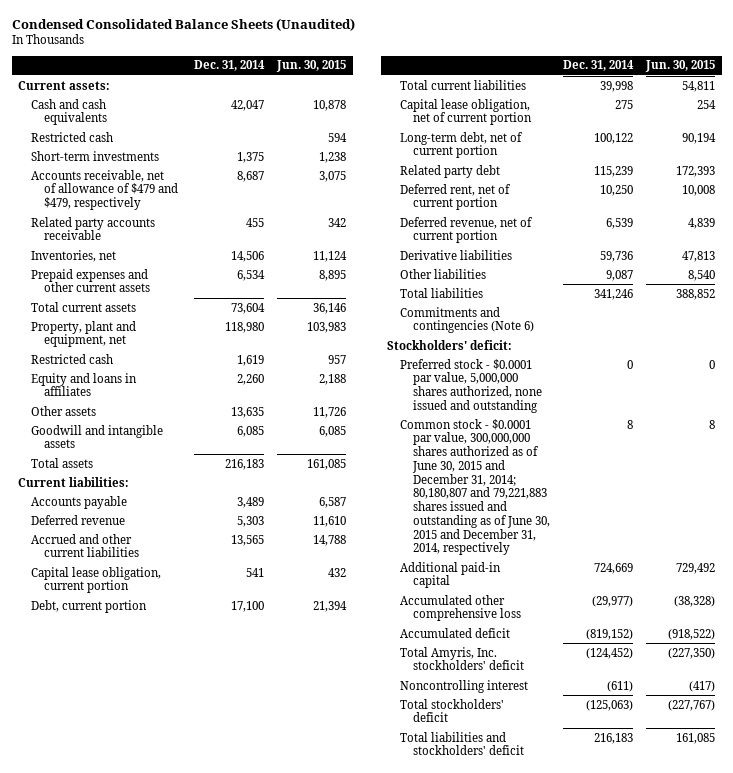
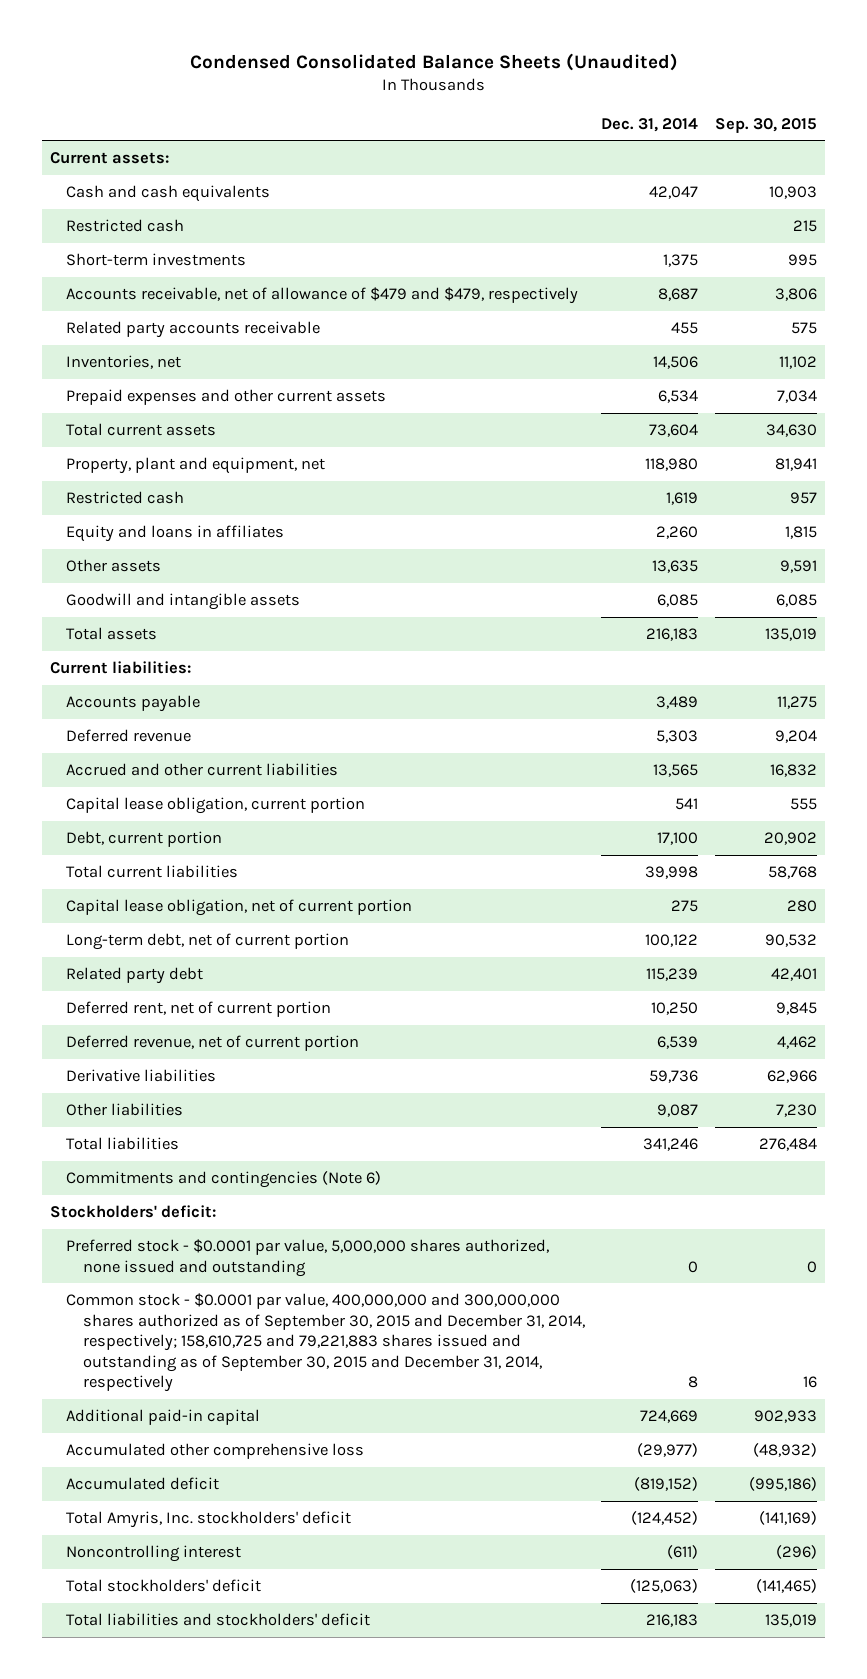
[276,60,347,73] Jun. 30, 2015 -> none
none -> [714,117,817,133] Sep. 30, 2015
[399,418,550,556] Common stock - $0.0001 par value, 300,000,000 shares authorized as of June 30, 2015 and December 31, 2014; 80,180,807 and 79,221,883 shares issued and outstanding as of June 30, 2015 and December 31, 2014, respectively -> [66,1293,585,1393] Common stock - $0.0001 par value, 400,000,000 and 300,000,000 shares authorized as of September 30, 2015 and December 31, 2014, respectively; 158,610,725 and 79,221,883 shares issued and outstanding as of September 30, 2015 and December 31, 2014, respectively

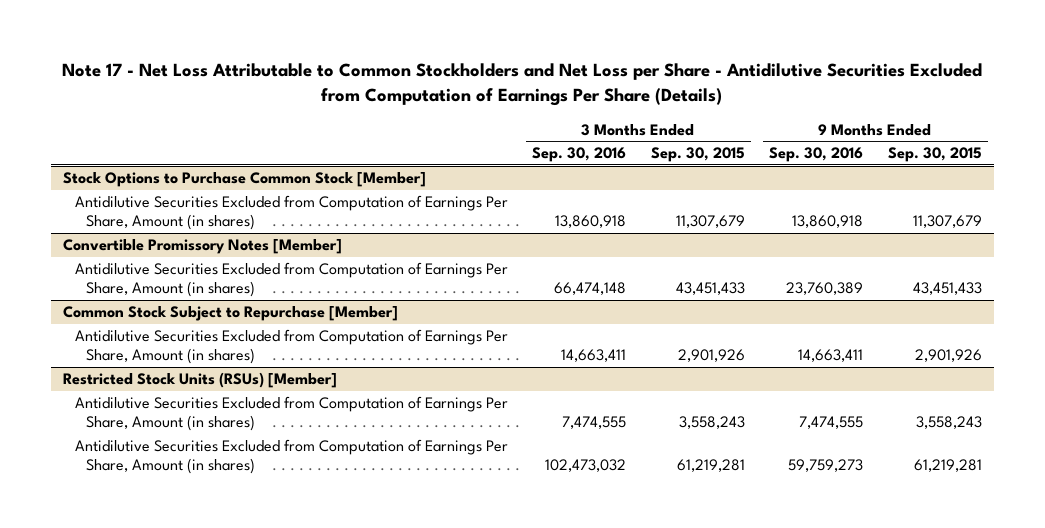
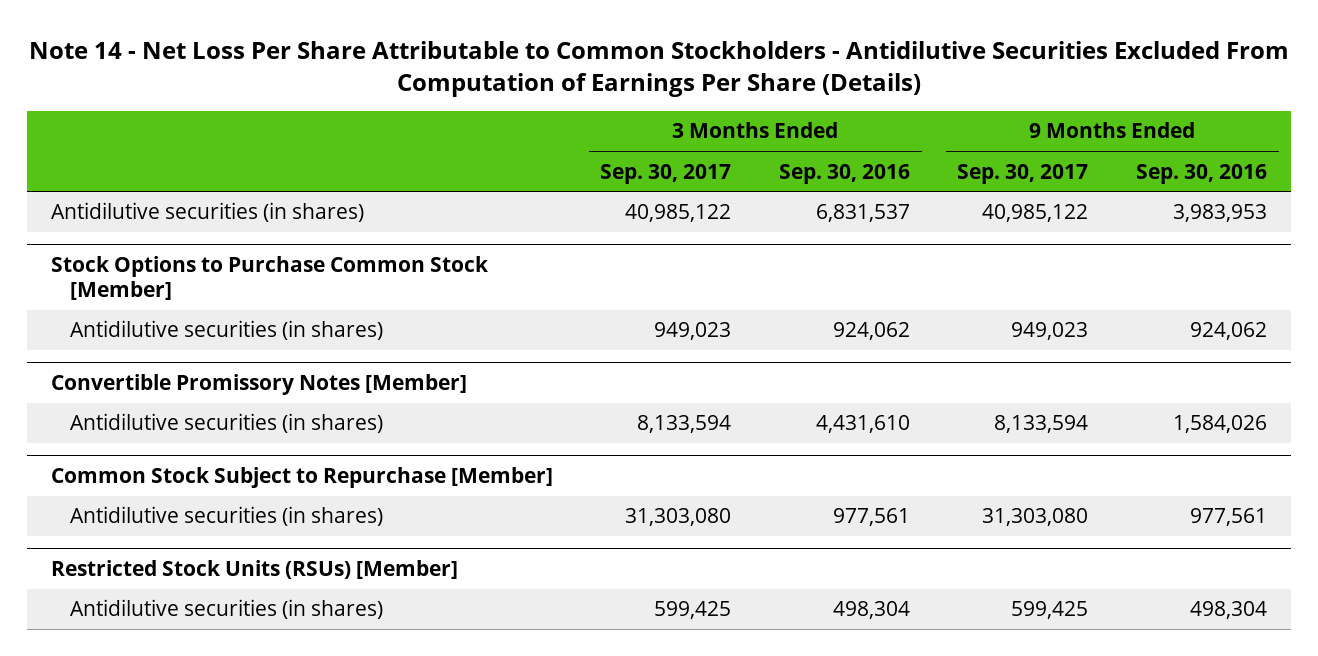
[62,63,983,107] Note 17 - Net Loss Attributable to Common Stockholders and Net Loss per Share - Antidilutive Securities Excluded from Computation of Earnings Per Share (Details) -> [28,40,1289,97] Note 14 - Net Loss Per Share Attributable to Common Stockholders - Antidilutive Securities Excluded From Computation of Earnings Per Share (Details)
[650,147,745,163] Sep. 30, 2015 -> none
[887,147,982,163] Sep. 30, 2015 -> none
none -> [600,163,732,184] Sep. 30, 2017
none -> [957,163,1089,184] Sep. 30, 2017
none -> [50,202,364,223] Antidilutive securities (in shares)
[74,195,508,231] Antidilutive Securities Excluded from Computation of Earnings Per Share, Amount (in shares) -> [69,320,383,341] Antidilutive securities (in shares)
[555,215,627,229] 13,860,918 -> [832,322,910,341] 924,062
[792,215,864,229] 13,860,918 -> [1190,322,1268,341] 924,062
[74,262,508,298] Antidilutive Securities Excluded from Computation of Earnings Per Share, Amount (in shares) -> [69,413,383,434] Antidilutive securities (in shares)
[554,282,627,296] 66,474,148 -> [815,415,910,434] 4,431,610
[786,282,864,296] 23,760,389 -> [1173,415,1268,434] 1,584,026
[74,329,508,365] Antidilutive Securities Excluded from Computation of Earnings Per Share, Amount (in shares) -> [69,506,383,527] Antidilutive securities (in shares)
[561,349,627,363] 14,663,411 -> [832,508,910,527] 977,561
[798,349,864,363] 14,663,411 -> [1190,508,1268,527] 977,561
[74,439,508,475] Antidilutive Securities Excluded from Computation of Earnings Per Share, Amount (in shares) -> none
[74,396,508,432] Antidilutive Securities Excluded from Computation of Earnings Per Share, Amount (in shares) -> [69,599,383,620] Antidilutive securities (in shares)
[562,416,627,430] 7,474,555 -> [832,601,910,620] 498,304
[799,416,864,430] 7,474,555 -> [1190,601,1268,620] 498,304

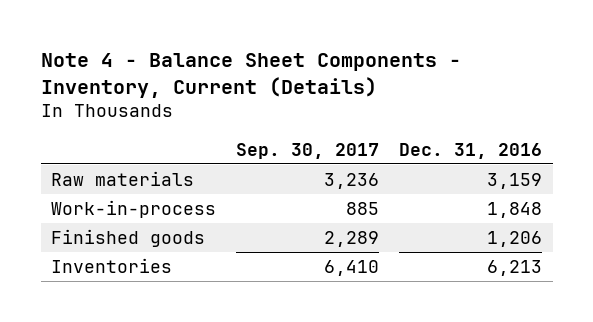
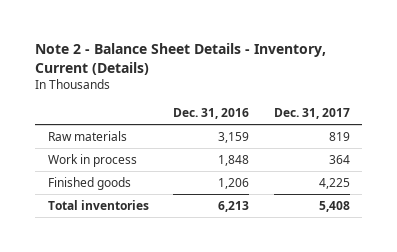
[40,53,461,99] Note 4 - Balance Sheet Components - Inventory, Current (Details) -> [35,42,327,75] Note 2 - Balance Sheet Details - Inventory, Current (Details)
[236,142,380,159] Sep. 30, 2017 -> none
none -> [273,107,350,119] Dec. 31, 2017
[50,199,216,218] Work-in-process -> [47,154,137,168] Work in process
[50,257,172,273] Inventories -> [47,200,149,211] Total inventories

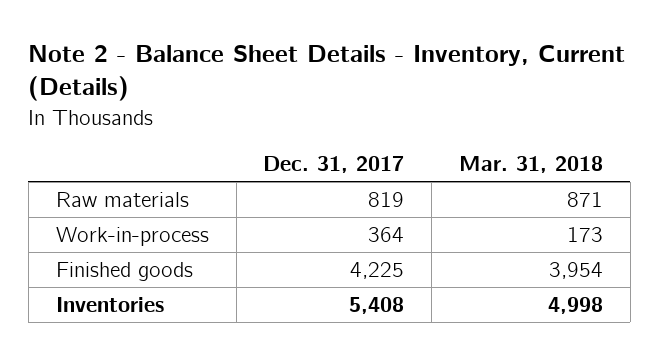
[173,107,250,119] Dec. 31, 2016 -> none
none -> [459,156,604,174] Mar. 31, 2018
[47,154,137,168] Work in process -> [55,226,209,246] Work-in-process
[47,200,149,211] Total inventories -> [55,296,164,312] Inventories

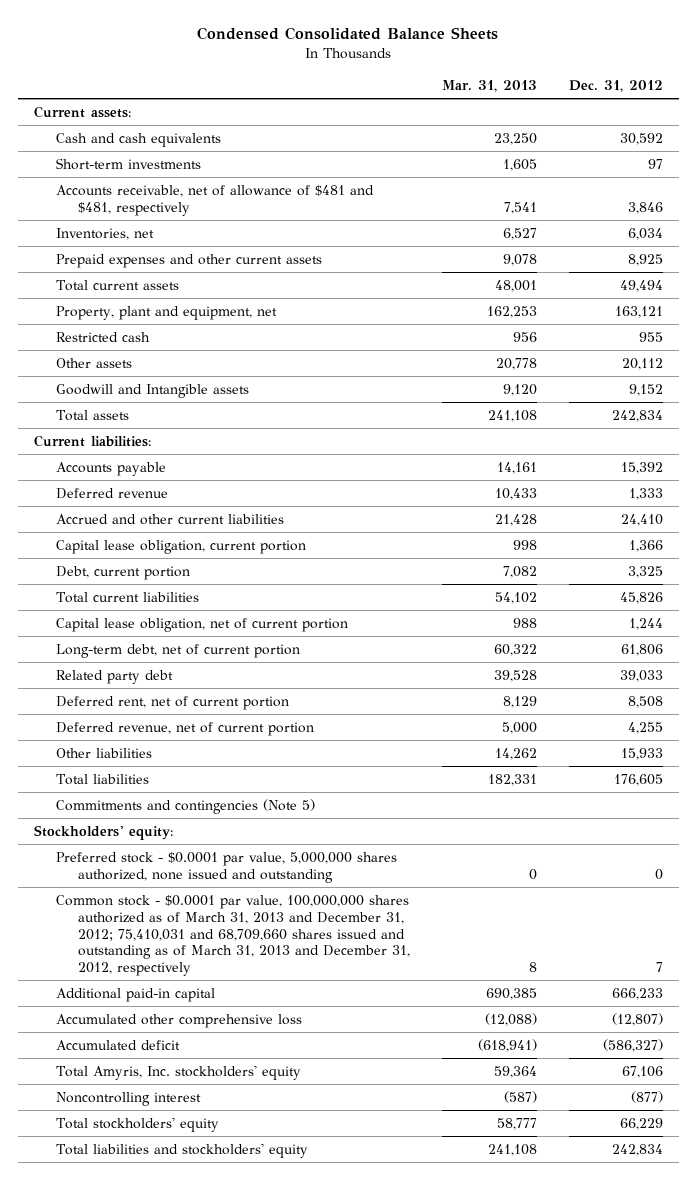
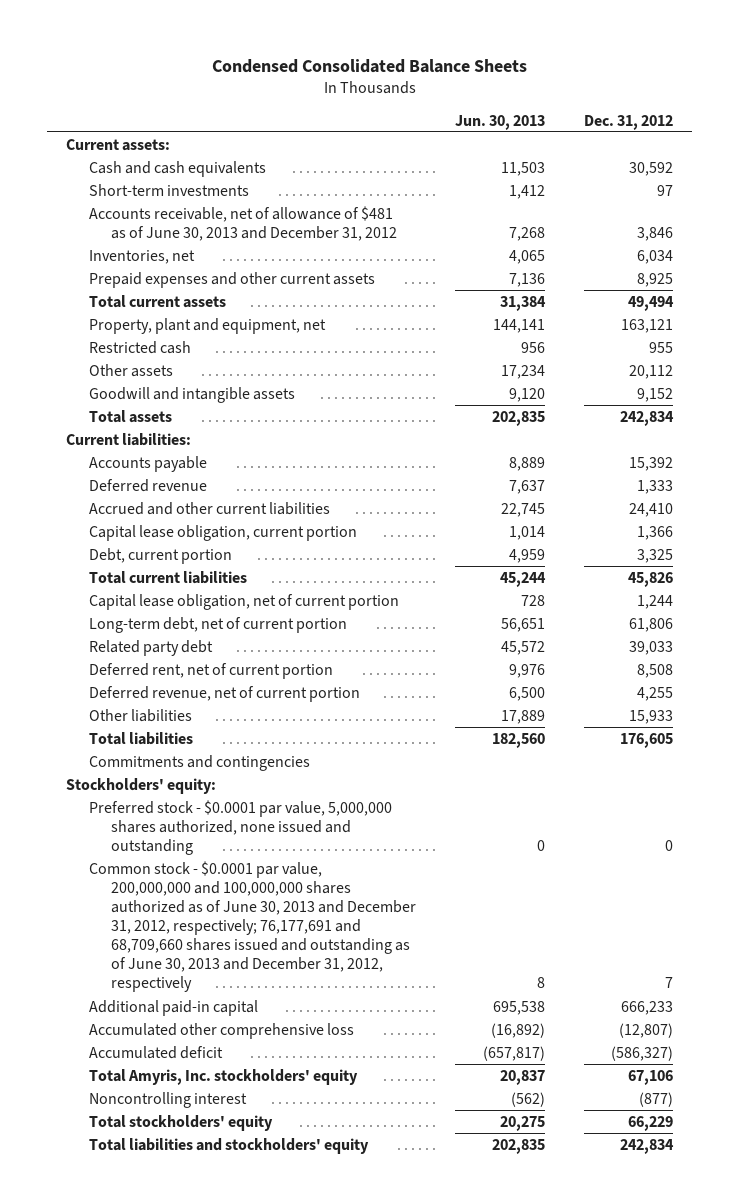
[441,80,537,93] Mar. 31, 2013 -> none
none -> [455,114,546,130] Jun. 30, 2013
[55,184,374,216] Accounts receivable, net of allowance of $481 and $481, respectively -> [88,205,398,241] Accounts receivable, net of allowance of $481 as of June 30, 2013 and December 31, 2012
[55,383,249,398] Goodwill and Intangible assets -> [88,386,295,403] Goodwill and intangible assets
[55,798,315,814] Commitments and contingencies (Note 5) -> [88,754,310,771] Commitments and contingencies
[55,894,410,977] Common stock - $0.0001 par value, 100,000,000 shares authorized as of March 31, 2013 and December 31, 2012; 75,410,031 and 68,709,660 shares issued and outstanding as of March 31, 2013 and December 31, 2012, respectively -> [88,860,417,993] Common stock - $0.0001 par value, 200,000,000 and 100,000,000 shares authorized as of June 30, 2013 and December 31, 2012, respectively; 76,177,691 and 68,709,660 shares issued and outstanding as of June 30, 2013 and December 31, 2012, respectively

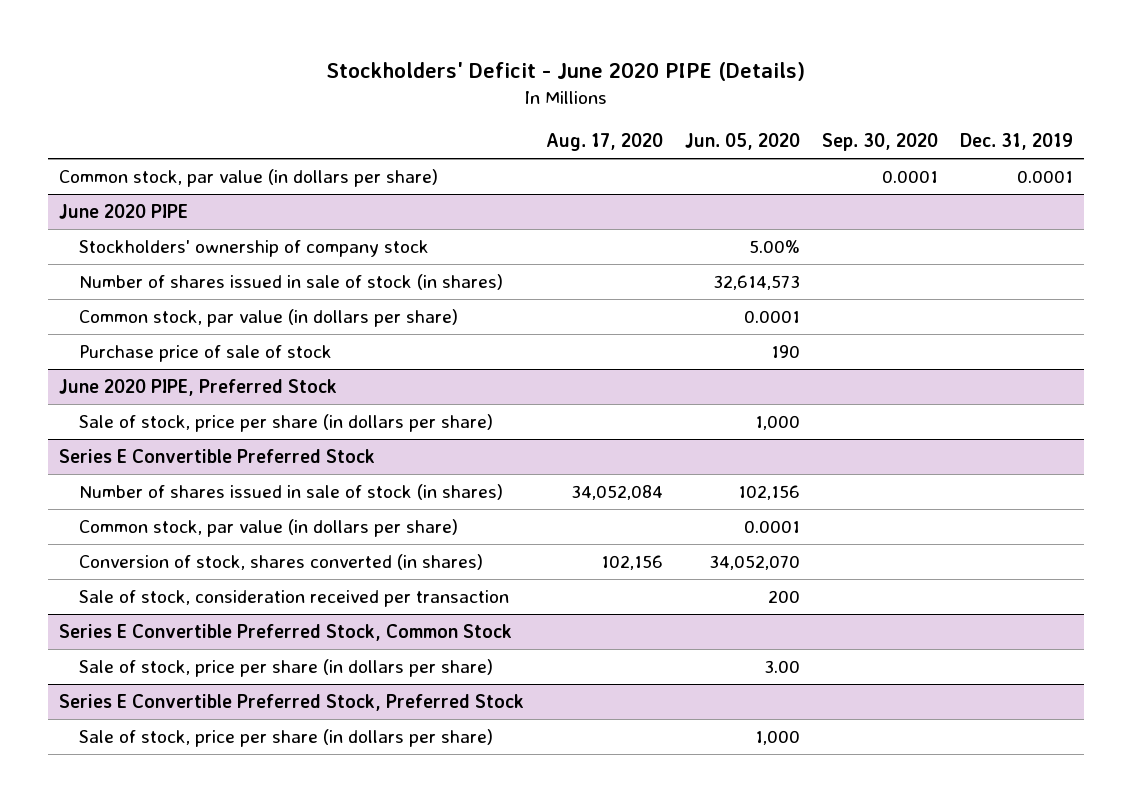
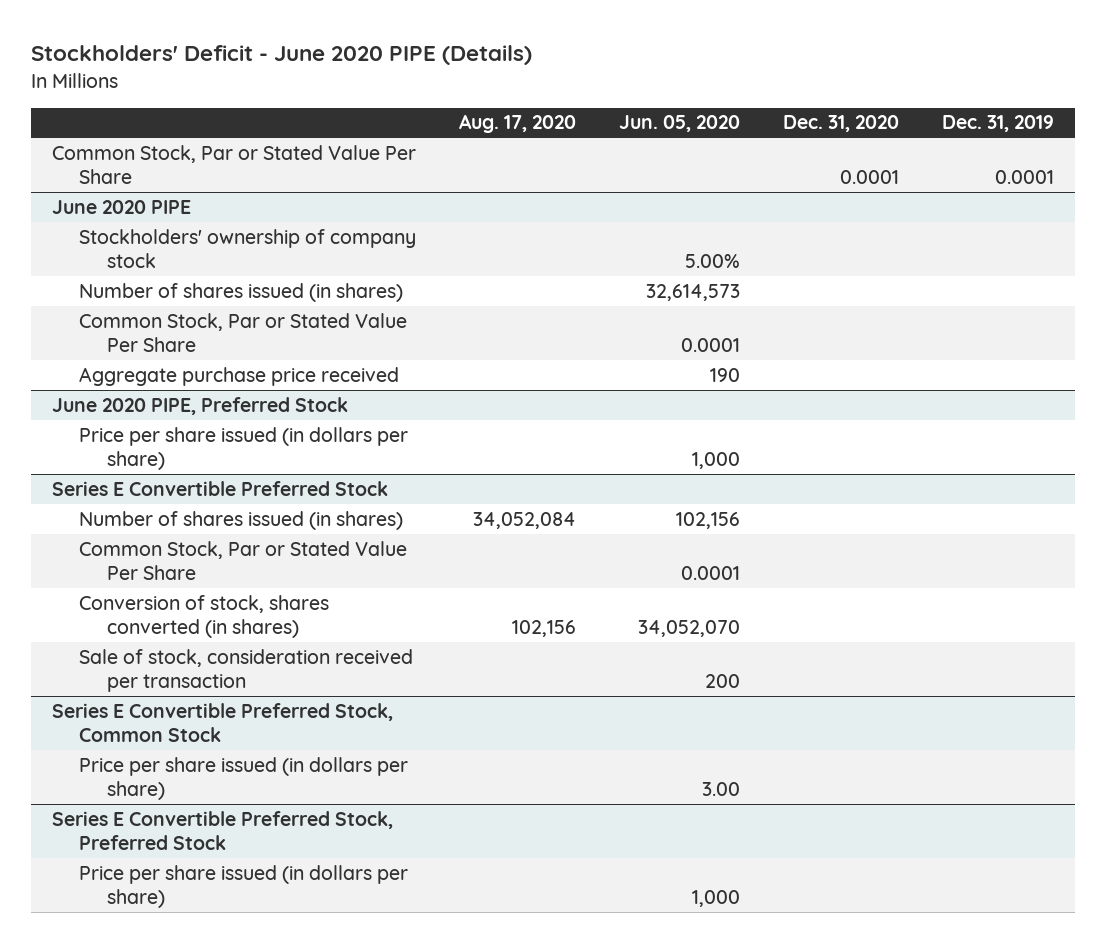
[821,133,938,152] Sep. 30, 2020 -> none
none -> [782,115,899,133] Dec. 31, 2020
[59,169,439,188] Common stock, par value (in dollars per share) -> [52,144,417,184] Common Stock, Par or Stated Value Per Share
[79,274,504,291] Number of shares issued in sale of stock (in shares) -> [79,282,404,302] Number of shares issued (in shares)
[79,309,459,328] Common stock, par value (in dollars per share) -> [79,312,408,352] Common Stock, Par or Stated Value Per Share
[79,345,333,363] Purchase price of sale of stock -> [79,366,400,386] Aggregate purchase price received
[79,414,494,433] Sale of stock, price per share (in dollars per share) -> [79,426,409,470] Price per share issued (in dollars per share)
[79,484,504,501] Number of shares issued in sale of stock (in shares) -> [79,510,404,530] Number of shares issued (in shares)
[79,519,459,538] Common stock, par value (in dollars per share) -> [79,540,408,580] Common Stock, Par or Stated Value Per Share
[79,659,494,678] Sale of stock, price per share (in dollars per share) -> [79,756,409,800] Price per share issued (in dollars per share)
[79,729,494,748] Sale of stock, price per share (in dollars per share) -> [79,864,409,908] Price per share issued (in dollars per share)

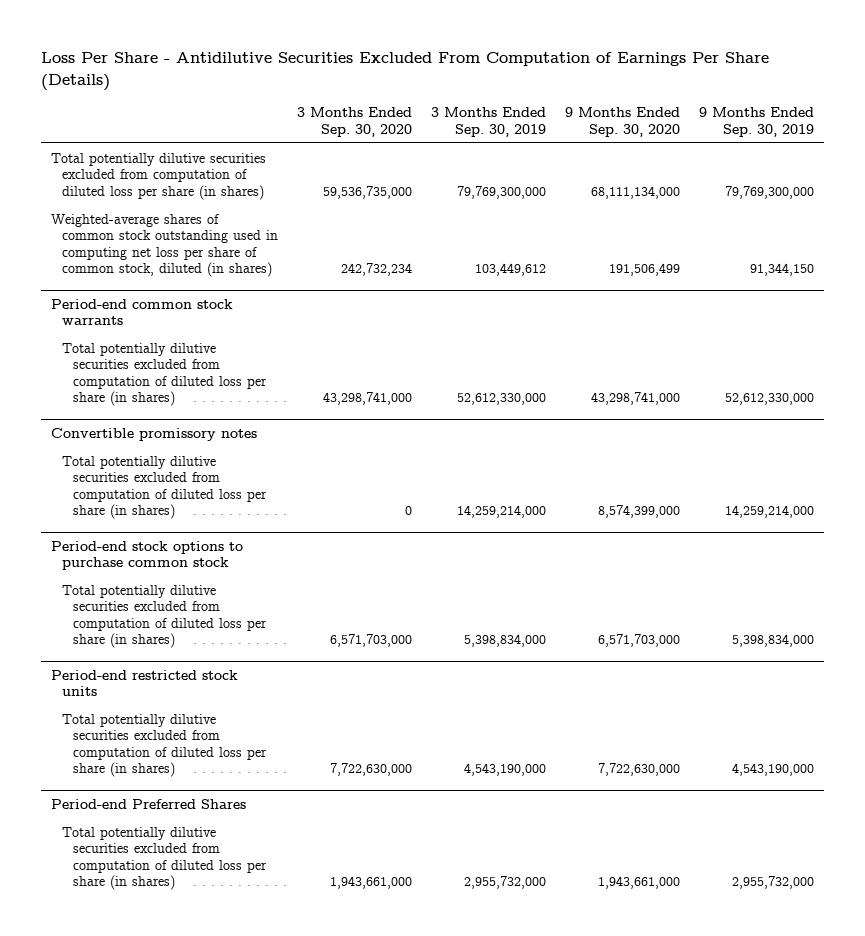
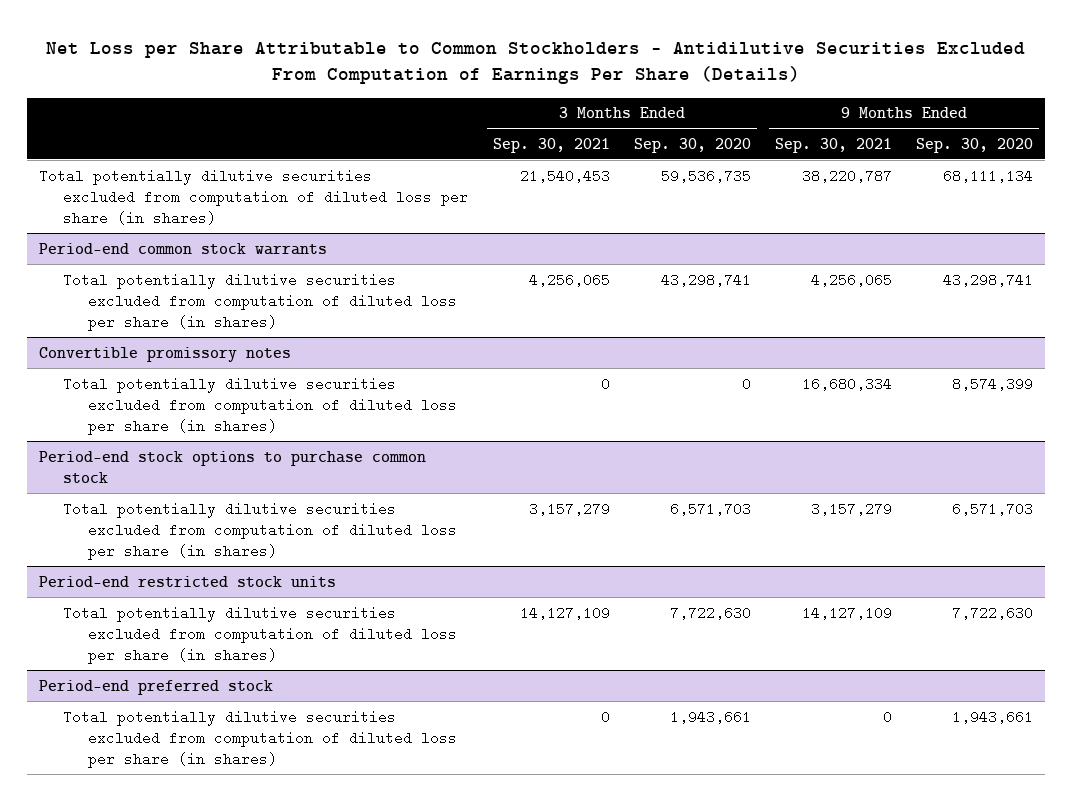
[41,51,770,91] Loss Per Share - Antidilutive Securities Excluded From Computation of Earnings Per Share (Details) -> [46,41,1026,85] Net Loss per Share Attributable to Common Stockholders - Antidilutive Securities Excluded From Computation of Earnings Per Share (Details)
[430,107,546,137] 3 Months Ended Sep. 30, 2019 -> none
[699,107,815,137] 9 Months Ended Sep. 30, 2019 -> none
none -> [492,137,610,153] Sep. 30, 2021
none -> [774,137,892,153] Sep. 30, 2021
[50,213,278,278] Weighted-average shares of common stock outstanding used in computing net loss per share of common stock, diluted (in shares) -> none
[322,185,412,199] 59,536,735,000 -> [660,168,751,183] 59,536,735
[590,185,680,199] 68,111,134,000 -> [943,168,1034,183] 68,111,134
[322,392,412,406] 43,298,741,000 -> [660,272,751,287] 43,298,741
[590,392,680,406] 43,298,741,000 -> [943,272,1034,287] 43,298,741
[597,505,680,519] 8,574,399,000 -> [952,376,1034,391] 8,574,399
[329,634,412,648] 6,571,703,000 -> [669,501,751,516] 6,571,703
[597,634,680,648] 6,571,703,000 -> [952,501,1034,516] 6,571,703
[329,763,412,777] 7,722,630,000 -> [669,605,751,620] 7,722,630
[597,763,680,777] 7,722,630,000 -> [952,605,1034,620] 7,722,630
[50,798,246,809] Period-end Preferred Shares -> [38,679,273,695] Period-end preferred stock
[329,876,412,890] 1,943,661,000 -> [669,709,751,724] 1,943,661
[597,876,680,890] 1,943,661,000 -> [952,709,1034,724] 1,943,661

